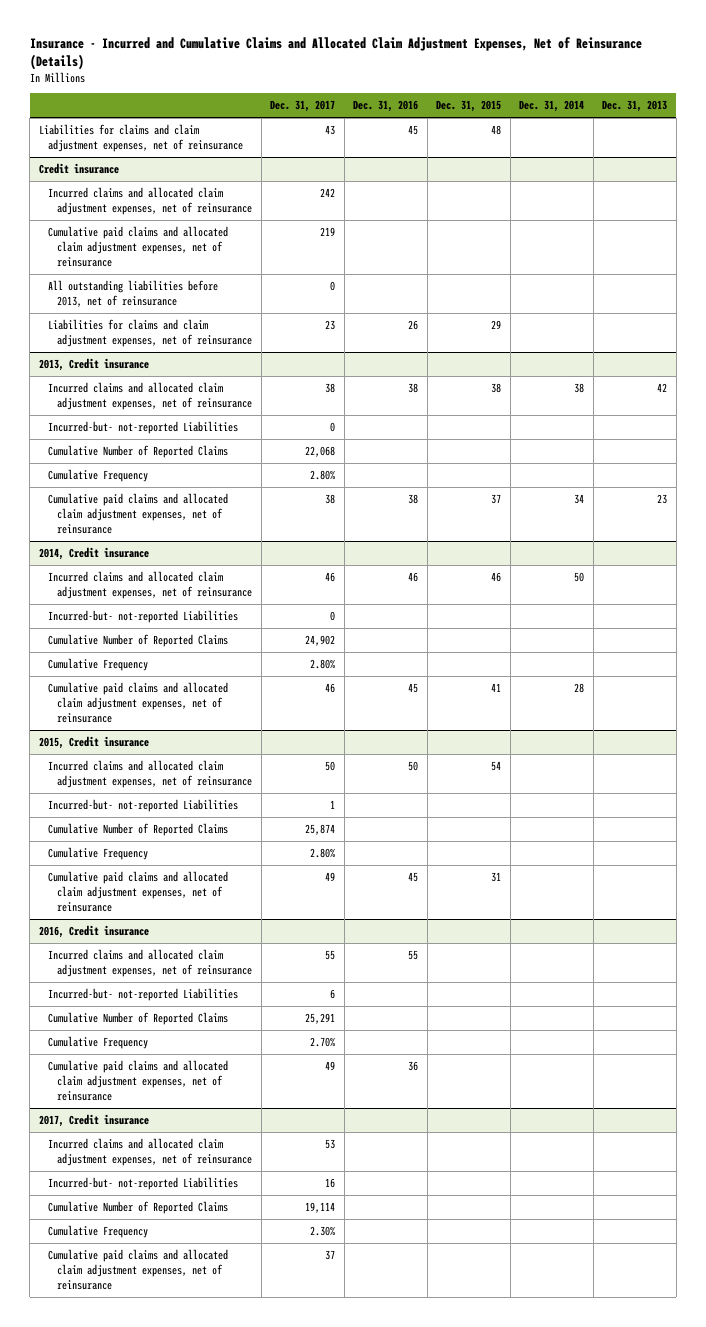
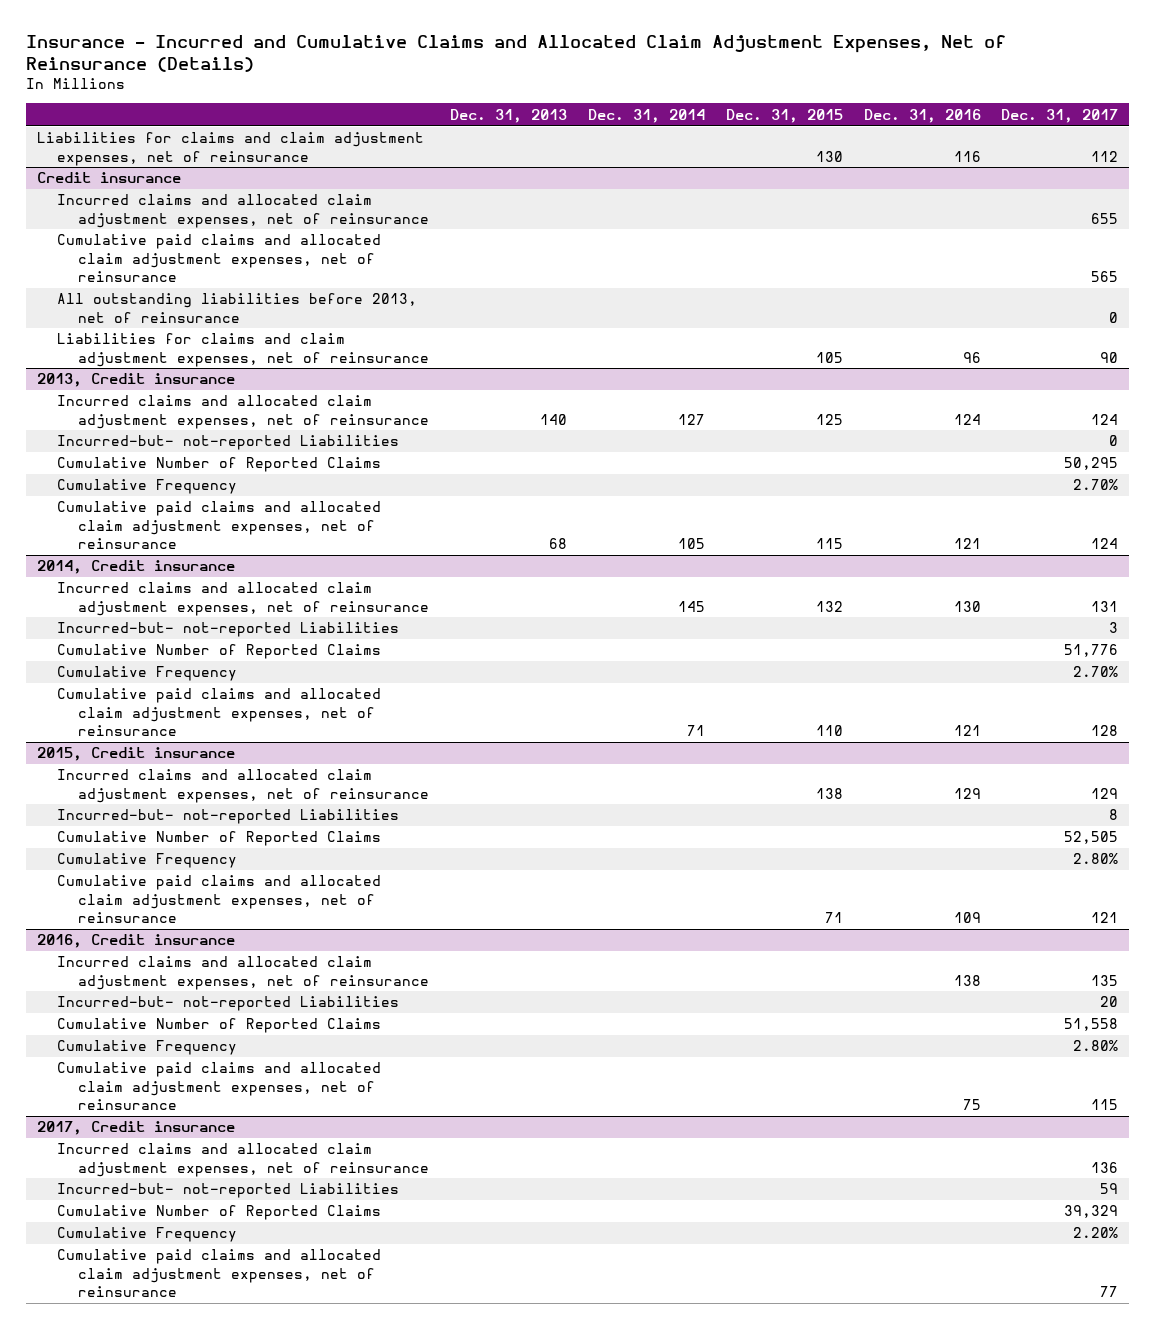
[325,125,336,136] 43 -> [1091,150,1119,162] 112
[408,125,419,136] 45 -> [953,150,981,162] 116
[491,125,502,136] 48 -> [815,150,843,162] 130
[320,188,336,198] 242 -> [1091,212,1119,224] 655
[320,227,336,237] 219 -> [1091,270,1119,282] 565
[325,320,336,331] 23 -> [1100,351,1119,363] 90
[408,320,419,331] 26 -> [962,351,981,363] 96
[491,320,502,330] 29 -> [815,351,843,363] 105
[325,383,336,394] 38 -> [1091,413,1119,425] 124
[408,383,419,394] 38 -> [953,413,981,425] 124
[491,383,502,394] 38 -> [815,413,843,425] 125
[574,383,585,394] 38 -> [677,413,705,425] 127
[657,383,668,393] 42 -> [539,413,567,425] 140
[305,446,336,458] 22,068 -> [1064,457,1119,471] 50,295
[310,470,336,481] 2.80% -> [1073,479,1119,491] 2.70%
[325,494,336,505] 38 -> [1091,537,1119,549] 124
[408,494,419,505] 38 -> [953,537,981,549] 121
[491,494,502,505] 37 -> [815,537,843,549] 115
[574,494,585,505] 34 -> [677,537,705,549] 105
[657,494,668,505] 23 -> [548,537,567,549] 68
[325,572,336,583] 46 -> [1091,600,1119,612] 131
[408,572,419,583] 46 -> [953,600,981,612] 130
[491,572,502,583] 46 -> [815,600,843,612] 132
[574,572,585,583] 50 -> [677,600,705,612] 145
[330,611,336,622] 0 -> [1109,622,1119,634] 3
[305,635,336,647] 24,902 -> [1064,644,1119,658] 51,776
[310,659,336,670] 2.80% -> [1073,666,1119,678] 2.70%
[325,683,336,694] 46 -> [1091,724,1119,736] 128
[408,683,419,694] 45 -> [953,724,981,736] 121
[491,683,502,693] 41 -> [815,724,843,736] 110
[574,683,585,694] 28 -> [686,724,705,736] 71
[325,761,336,772] 50 -> [1091,787,1119,799] 129
[408,761,419,772] 50 -> [953,787,981,799] 129
[491,761,502,772] 54 -> [815,787,843,799] 138
[330,800,336,810] 1 -> [1109,809,1119,821] 8
[305,824,336,836] 25,874 -> [1064,831,1119,845] 52,505
[325,872,336,882] 49 -> [1091,911,1119,923] 121
[408,872,419,883] 45 -> [953,911,981,923] 109
[491,872,502,883] 31 -> [824,911,843,923] 71
[325,950,336,961] 55 -> [1091,974,1119,986] 135
[408,950,419,961] 55 -> [953,974,981,986] 138
[330,989,336,1000] 6 -> [1100,996,1119,1008] 20
[305,1013,336,1025] 25,291 -> [1064,1018,1119,1032] 51,558
[310,1037,336,1048] 2.70% -> [1073,1040,1119,1052] 2.80%
[325,1061,336,1071] 49 -> [1091,1098,1119,1110] 115
[408,1061,419,1072] 36 -> [962,1098,981,1110] 75
[325,1139,336,1150] 53 -> [1091,1161,1119,1173] 136
[325,1178,336,1189] 16 -> [1100,1183,1119,1195] 59
[305,1202,336,1214] 19,114 -> [1064,1205,1119,1219] 39,329
[310,1226,336,1237] 2.30% -> [1073,1227,1119,1239] 2.20%
[325,1250,336,1261] 37 -> [1100,1285,1119,1297] 77

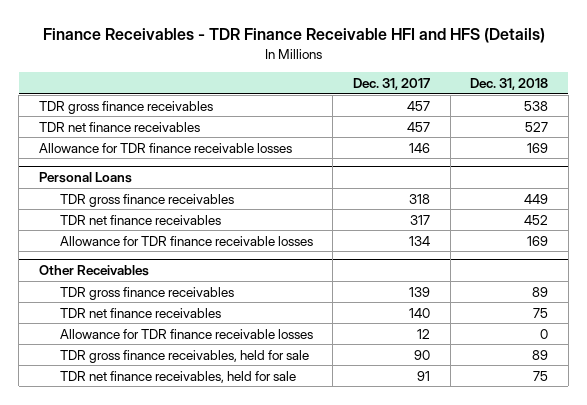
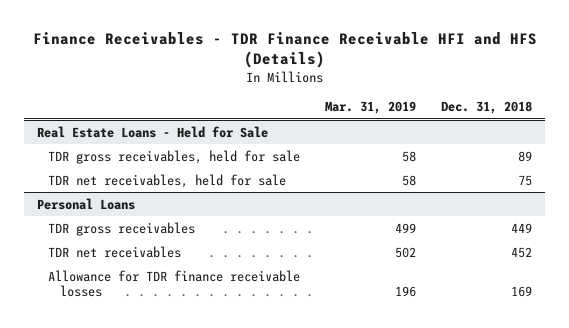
[352,78,430,91] Dec. 31, 2017 -> none
none -> [325,101,417,115] Mar. 31, 2019
[38,100,213,114] TDR gross finance receivables -> none
[38,121,200,132] TDR net finance receivables -> none
[38,142,292,153] Allowance for TDR finance receivable losses -> none
none -> [36,125,268,138] Real Estate Loans - Held for Sale
none -> [48,149,301,164] TDR gross receivables, held for sale
none -> [48,173,287,188] TDR net receivables, held for sale
[59,193,234,207] TDR gross finance receivables -> [48,221,196,236] TDR gross receivables
[59,214,221,225] TDR net finance receivables -> [48,245,182,258] TDR net receivables
[38,264,149,276] Other Receivables -> none
[59,286,234,300] TDR gross finance receivables -> none
[59,307,221,318] TDR net finance receivables -> none
[59,328,313,339] Allowance for TDR finance receivable losses -> none
[59,349,309,363] TDR gross finance receivables, held for sale -> none
[59,370,296,383] TDR net finance receivables, held for sale -> none

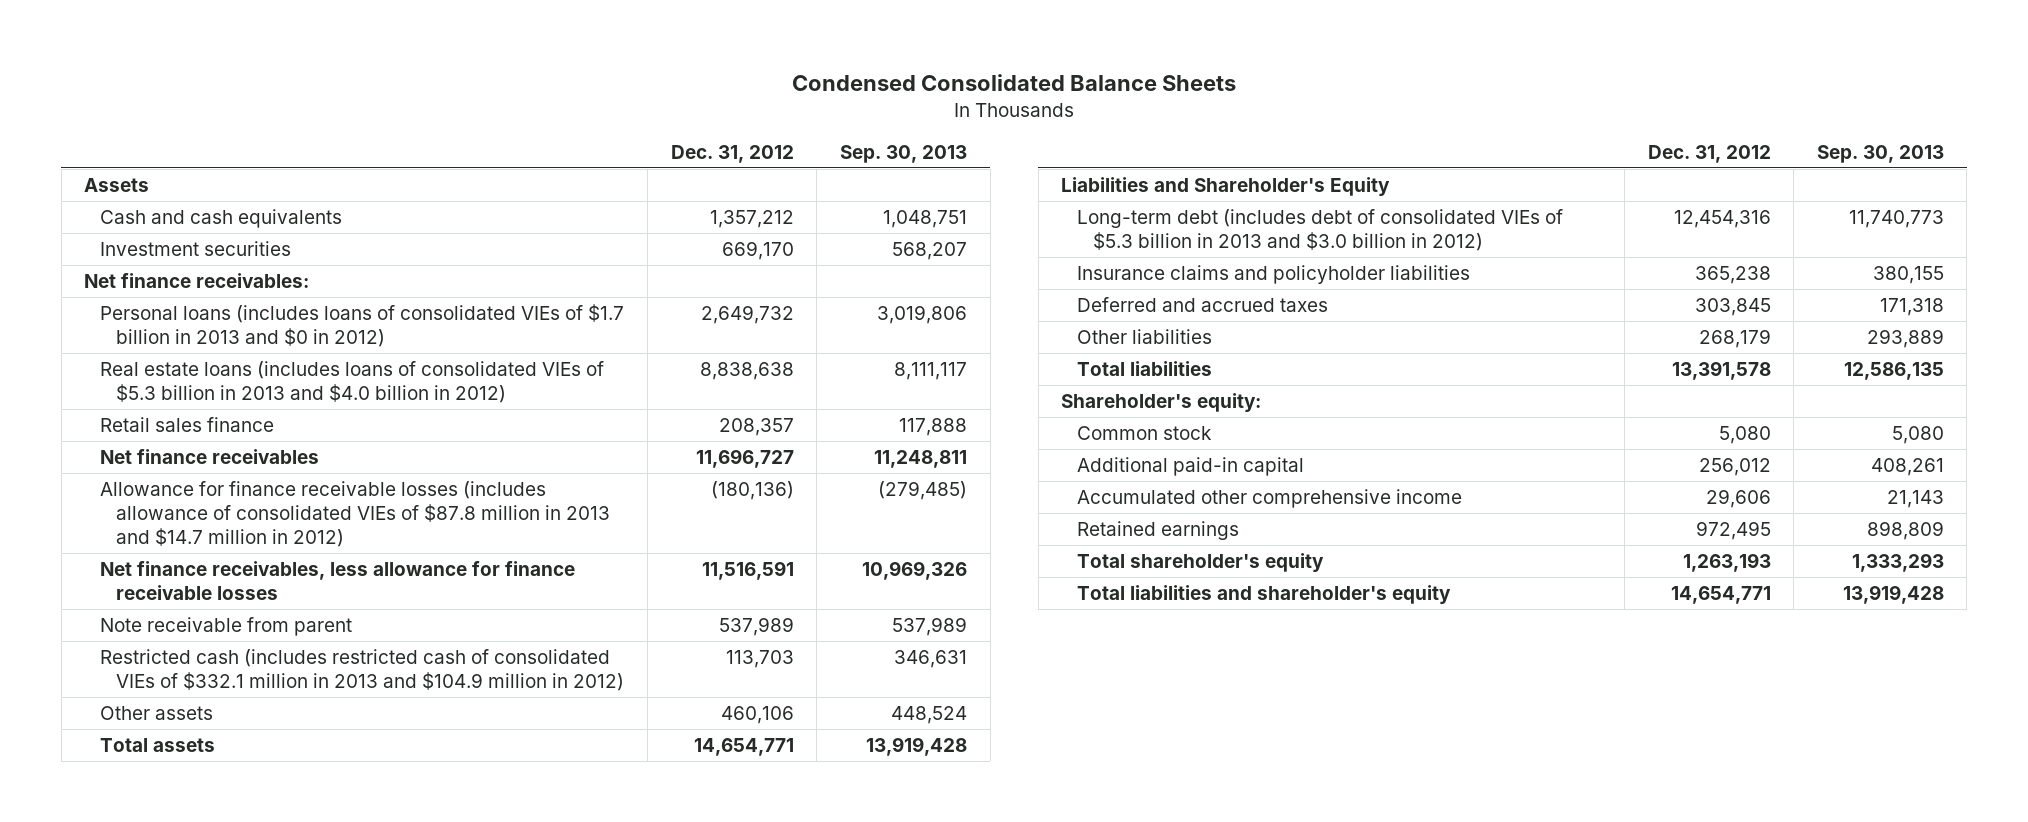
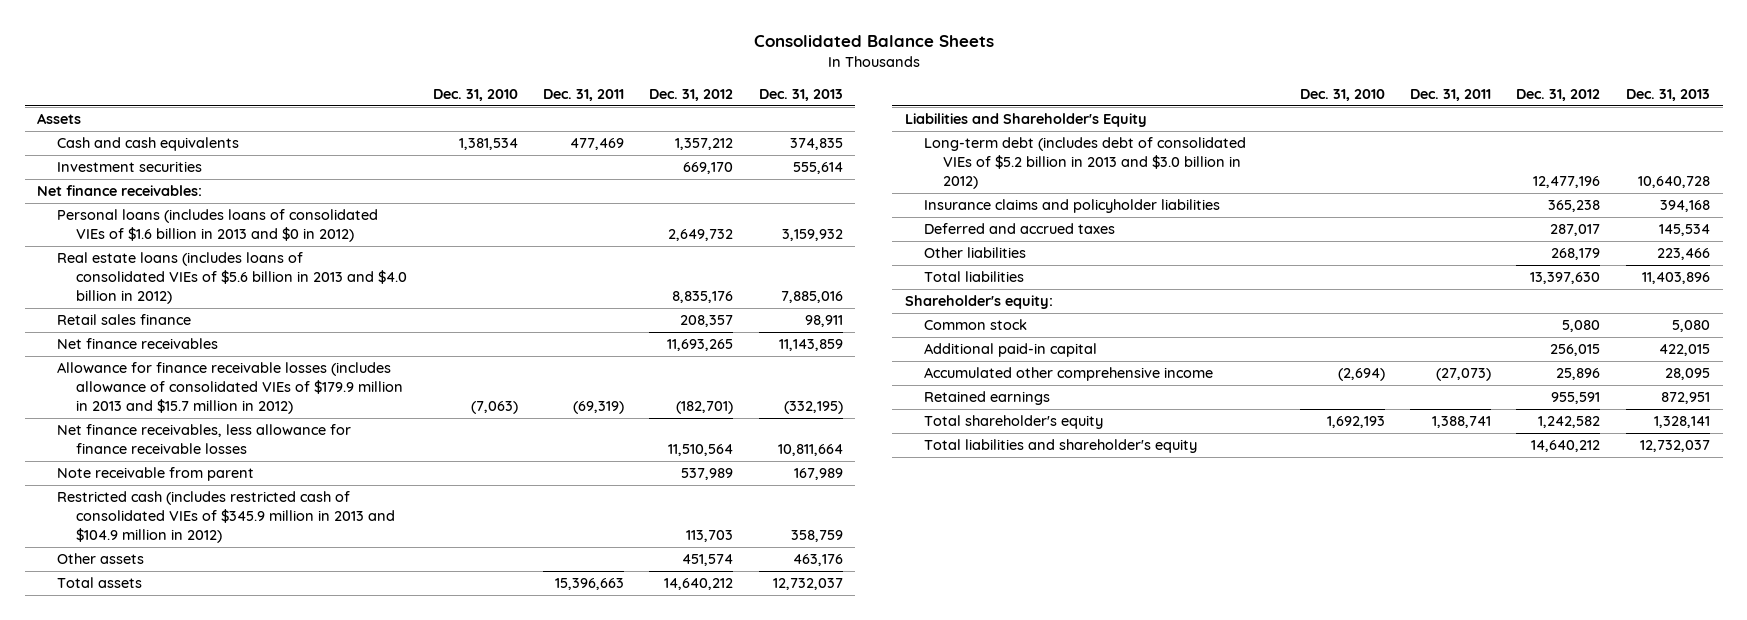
[792,74,1237,92] Condensed Consolidated Balance Sheets -> [753,35,994,48] Consolidated Balance Sheets
[839,145,967,164] Sep. 30, 2013 -> none
none -> [432,88,518,101] Dec. 31, 2010
none -> [542,88,624,101] Dec. 31, 2011
none -> [758,88,843,101] Dec. 31, 2013
[100,303,625,347] Personal loans (includes loans of consolidated VIEs of $1.7 billion in 2013 and $0 in 2012) -> [56,209,378,242] Personal loans (includes loans of consolidated VIEs of $1.6 billion in 2013 and $0 in 2012)
[100,360,605,403] Real estate loans (includes loans of consolidated VIEs of $5.3 billion in 2013 and $4.0 billion in 2012) -> [56,252,408,304] Real estate loans (includes loans of consolidated VIEs of $5.6 billion in 2013 and $4.0 billion in 2012)
[699,361,794,380] 8,838,638 -> [672,290,734,303] 8,835,176
[695,448,794,468] 11,696,727 -> [667,339,734,352] 11,693,265
[100,480,611,547] Allowance for finance receivable losses (includes allowance of consolidated VIEs of $87.8 million in 2013 and $14.7 million in 2012) -> [56,362,404,414] Allowance for finance receivable losses (includes allowance of consolidated VIEs of $179.9 million in 2013 and $15.7 million in 2012)
[710,480,794,500] (180,136) -> [676,400,734,414] (182,701)
[701,560,794,580] 11,516,591 -> [668,443,734,456] 11,510,564
[100,648,625,691] Restricted cash (includes restricted cash of consolidated VIEs of $332.1 million in 2013 and $104.9 million in 2012) -> [56,491,396,543] Restricted cash (includes restricted cash of consolidated VIEs of $345.9 million in 2013 and $104.9 million in 2012)
[720,705,794,724] 460,106 -> [682,554,734,567] 451,574
[693,737,794,756] 14,654,771 -> [664,578,734,591] 14,640,212
[1077,208,1564,251] Long-term debt (includes debt of consolidated VIEs of $5.3 billion in 2013 and $3.0 billion in 2012) -> [923,137,1246,189] Long-term debt (includes debt of consolidated VIEs of $5.2 billion in 2013 and $3.0 billion in 2012)
[1673,209,1771,228] 12,454,316 -> [1533,175,1601,188] 12,477,196
[1694,297,1771,316] 303,845 -> [1550,224,1601,237] 287,017
[1671,360,1771,380] 13,391,578 -> [1530,272,1601,285] 13,397,630
[1698,457,1771,476] 256,012 -> [1550,344,1601,357] 256,015
[1705,488,1771,508] 29,606 -> [1556,368,1601,381] 25,896
[1695,520,1771,540] 972,495 -> [1551,392,1601,405] 955,591
[1682,552,1771,572] 1,263,193 -> [1538,416,1601,429] 1,242,582
[1670,585,1771,604] 14,654,771 -> [1531,440,1601,453] 14,640,212

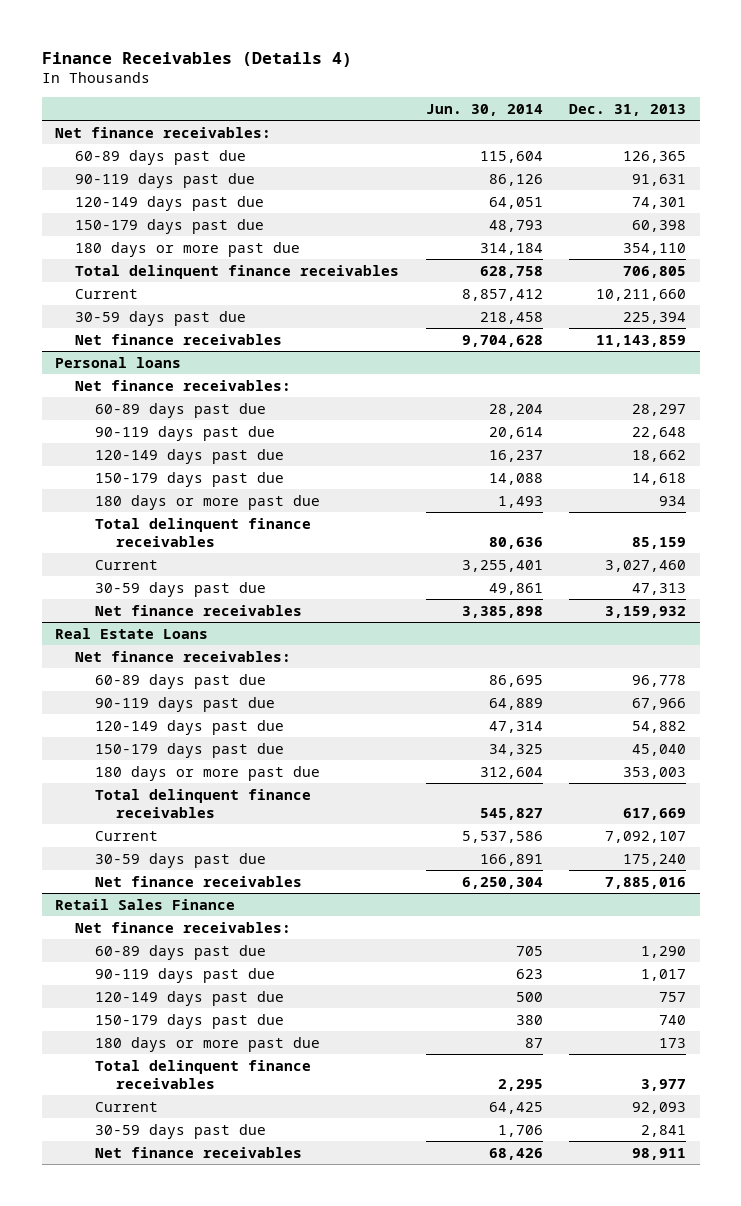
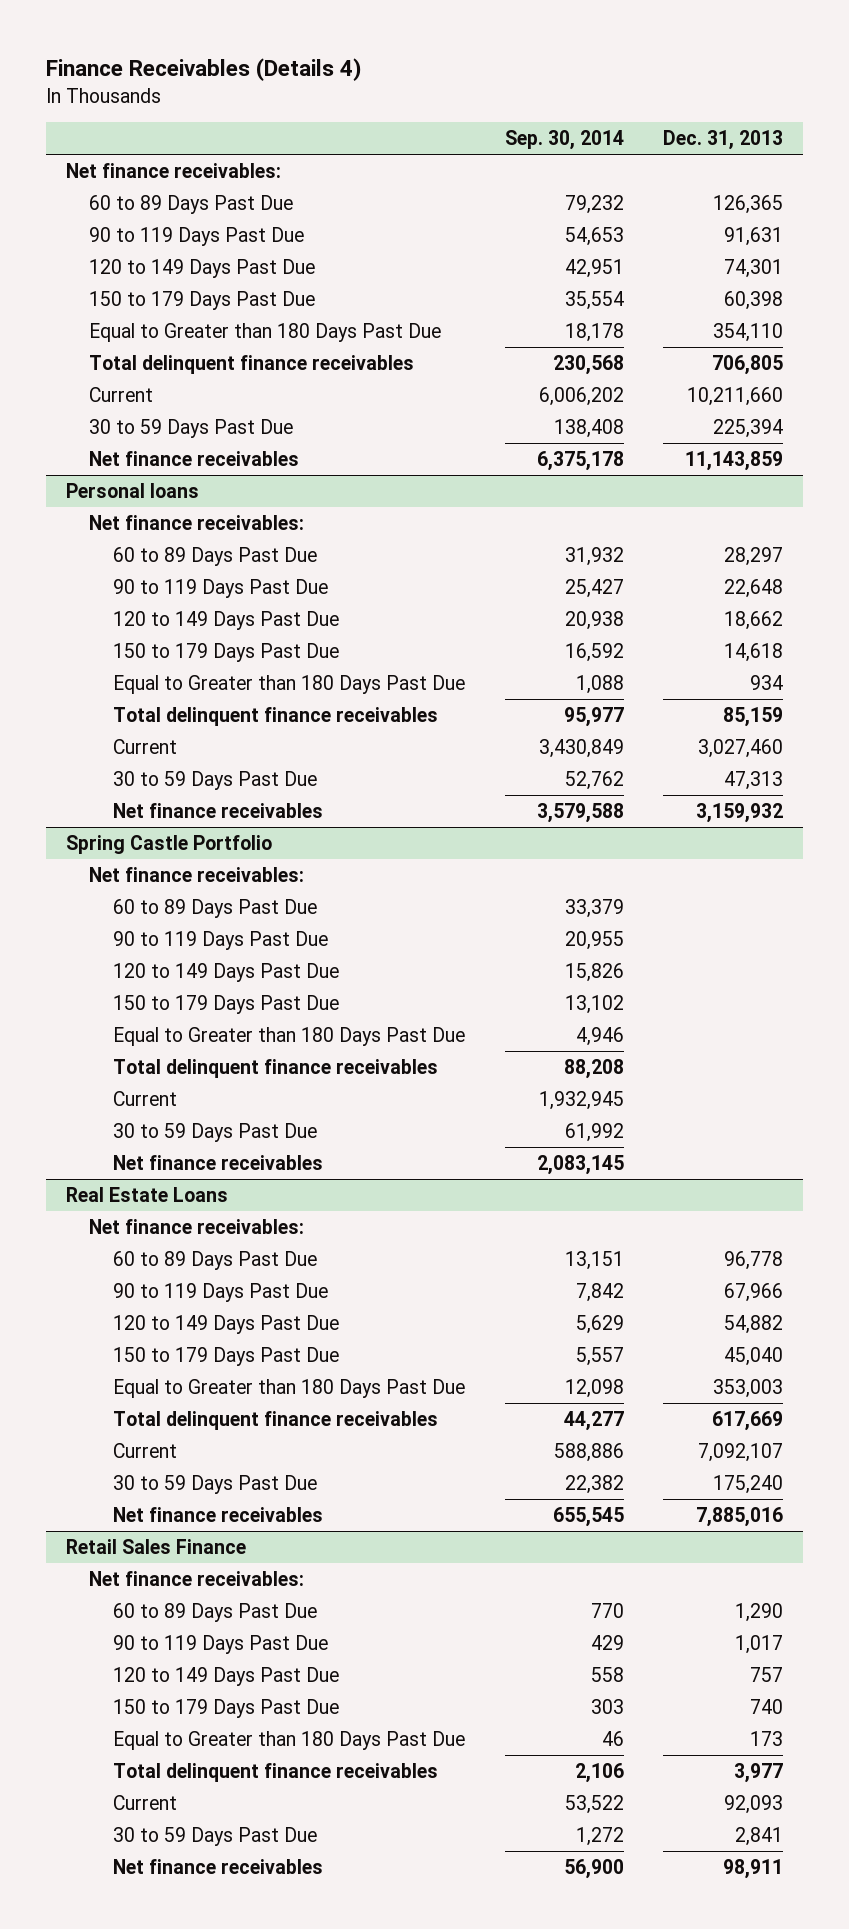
[425,103,543,116] Jun. 30, 2014 -> none
none -> [504,130,624,151] Sep. 30, 2014
[75,149,247,165] 60-89 days past due -> [89,195,294,215] 60 to 89 Days Past Due
[75,172,256,188] 90-119 days past due -> [89,227,305,247] 90 to 119 Days Past Due
[75,195,265,211] 120-149 days past due -> [89,259,316,279] 120 to 149 Days Past Due
[75,218,265,234] 150-179 days past due -> [89,291,316,311] 150 to 179 Days Past Due
[75,241,301,257] 180 days or more past due -> [89,323,442,343] Equal to Greater than 180 Days Past Due
[75,310,247,326] 30-59 days past due -> [89,419,294,439] 30 to 59 Days Past Due
[95,402,267,418] 60-89 days past due -> [113,547,318,567] 60 to 89 Days Past Due
[95,425,276,441] 90-119 days past due -> [113,579,329,599] 90 to 119 Days Past Due
[95,448,285,464] 120-149 days past due -> [113,611,340,631] 120 to 149 Days Past Due
[95,471,285,487] 150-179 days past due -> [113,643,340,663] 150 to 179 Days Past Due
[95,494,321,510] 180 days or more past due -> [113,675,466,695] Equal to Greater than 180 Days Past Due
[95,581,267,597] 30-59 days past due -> [113,771,318,791] 30 to 59 Days Past Due
none -> [65,835,272,855] Spring Castle Portfolio
none -> [89,867,305,883] Net finance receivables:
none -> [113,899,318,919] 60 to 89 Days Past Due
none -> [113,931,329,951] 90 to 119 Days Past Due
none -> [113,963,340,983] 120 to 149 Days Past Due
none -> [113,995,340,1015] 150 to 179 Days Past Due
none -> [113,1027,466,1047] Equal to Greater than 180 Days Past Due
none -> [113,1059,439,1079] Total delinquent finance receivables
none -> [113,1091,178,1107] Current
none -> [113,1123,318,1143] 30 to 59 Days Past Due
none -> [113,1155,324,1171] Net finance receivables
[95,673,267,689] 60-89 days past due -> [113,1251,318,1271] 60 to 89 Days Past Due
[95,696,276,712] 90-119 days past due -> [113,1283,329,1303] 90 to 119 Days Past Due
[95,719,285,735] 120-149 days past due -> [113,1315,340,1335] 120 to 149 Days Past Due
[95,742,285,758] 150-179 days past due -> [113,1347,340,1367] 150 to 179 Days Past Due
[95,765,321,781] 180 days or more past due -> [113,1379,466,1399] Equal to Greater than 180 Days Past Due
[95,852,267,868] 30-59 days past due -> [113,1475,318,1495] 30 to 59 Days Past Due
[95,944,267,960] 60-89 days past due -> [113,1603,318,1623] 60 to 89 Days Past Due
[95,967,276,983] 90-119 days past due -> [113,1635,329,1655] 90 to 119 Days Past Due
[95,990,285,1006] 120-149 days past due -> [113,1667,340,1687] 120 to 149 Days Past Due
[95,1013,285,1029] 150-179 days past due -> [113,1699,340,1719] 150 to 179 Days Past Due
[95,1036,321,1052] 180 days or more past due -> [113,1731,466,1751] Equal to Greater than 180 Days Past Due
[95,1123,267,1139] 30-59 days past due -> [113,1827,318,1847] 30 to 59 Days Past Due

